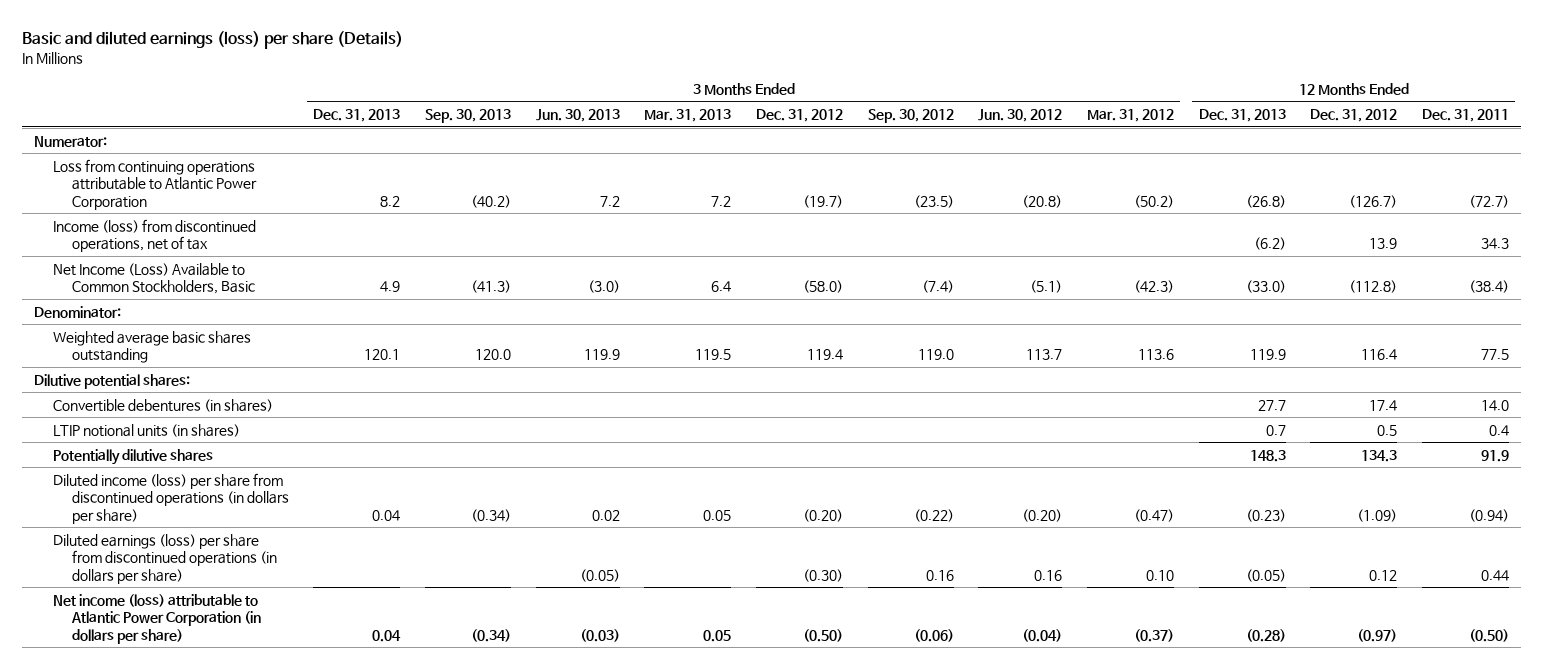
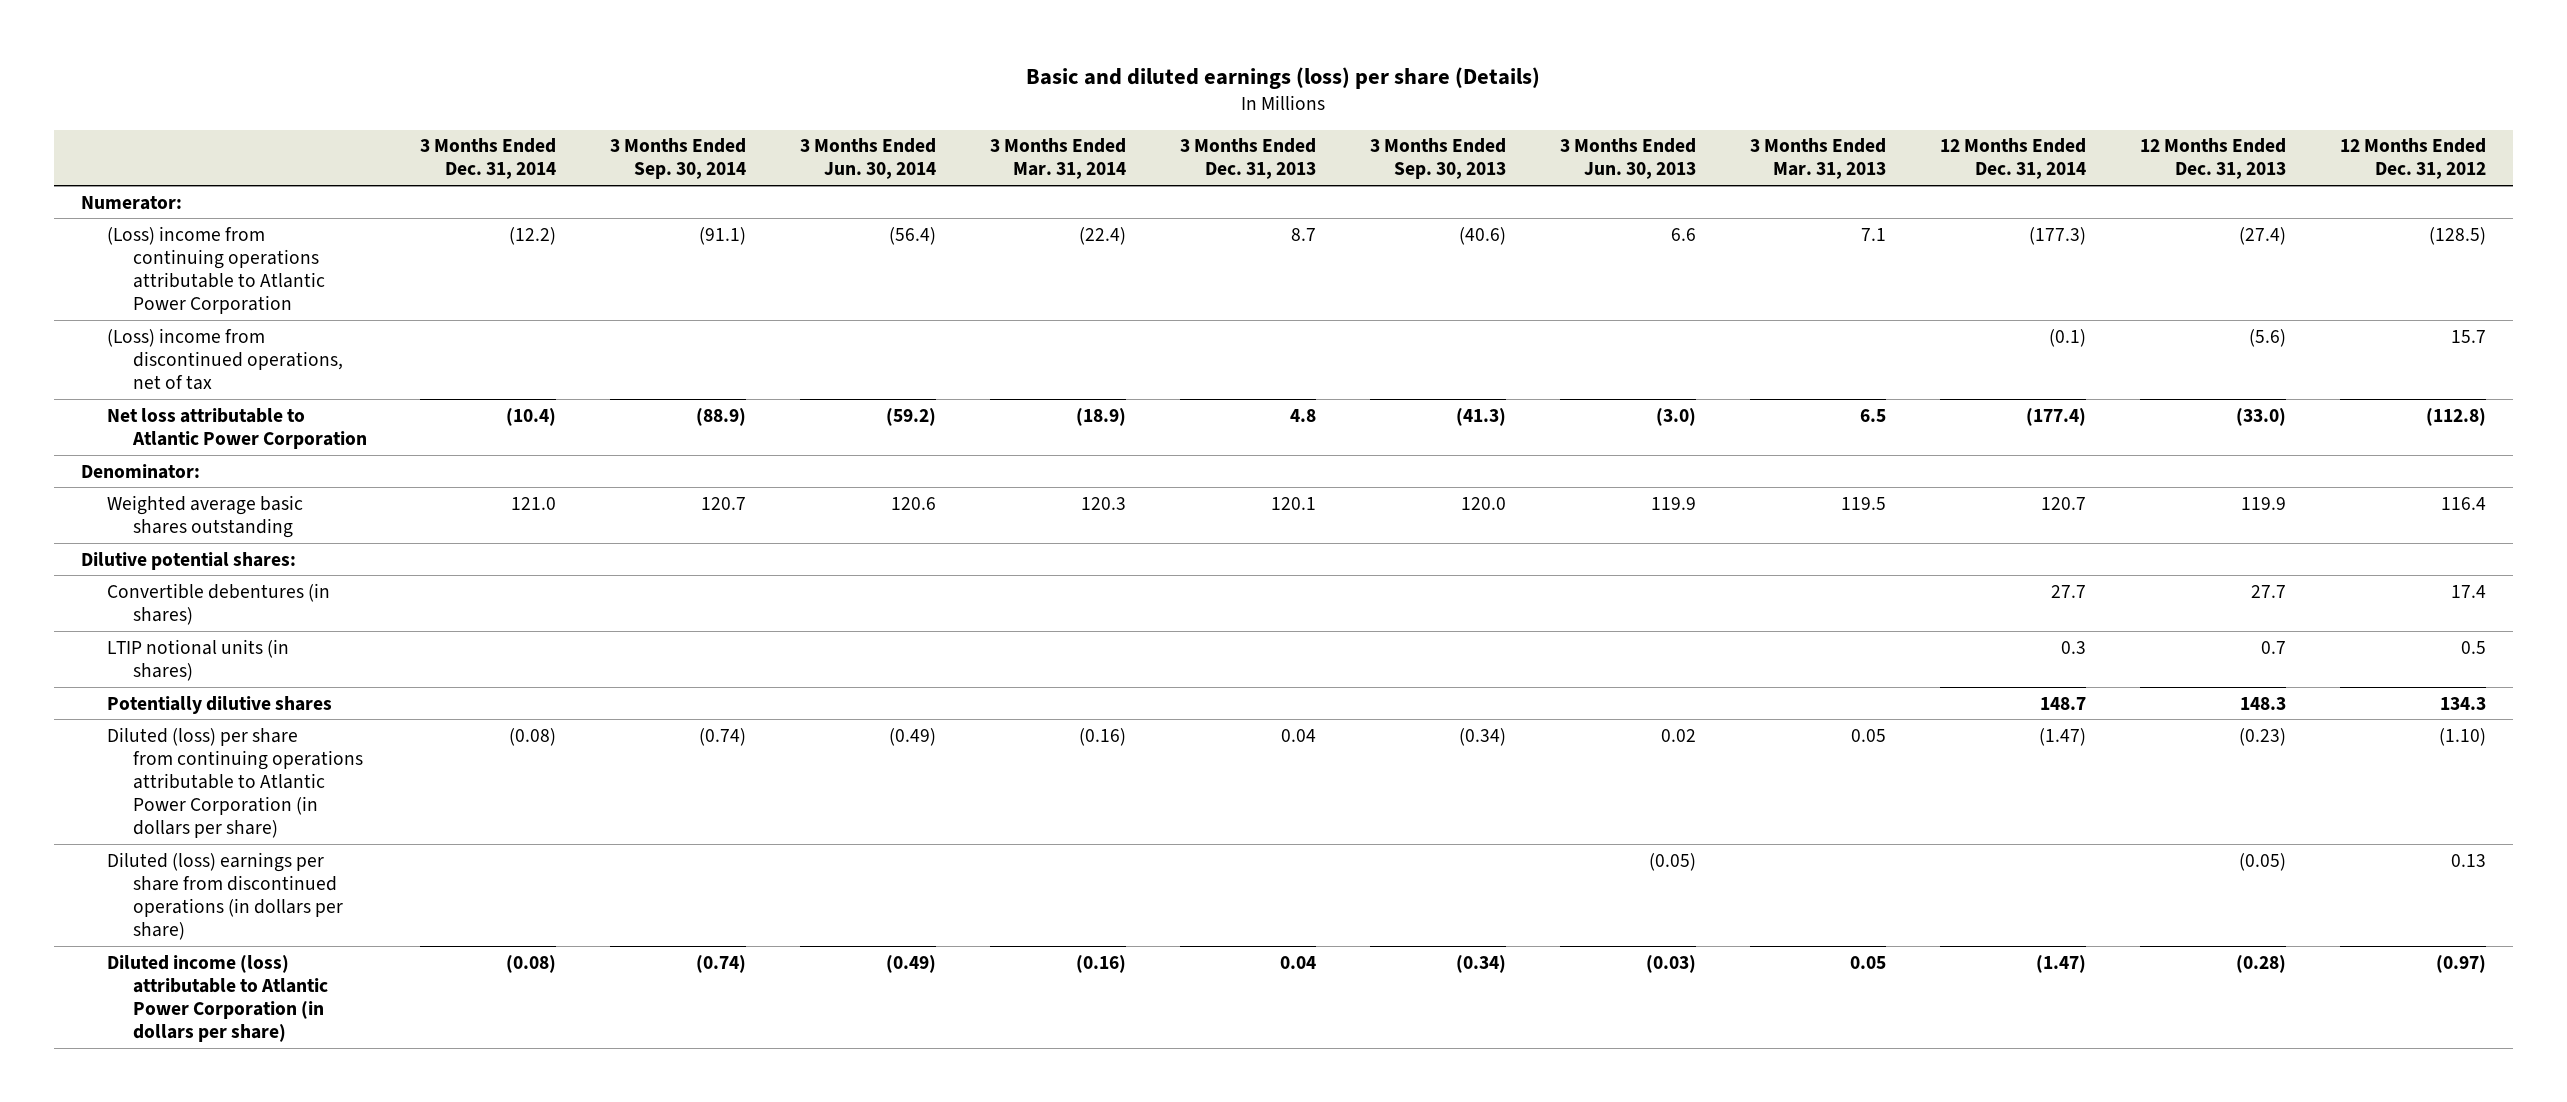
[756,109,844,123] Dec. 31, 2012 -> none
[867,109,954,124] Sep. 30, 2012 -> none
[978,109,1063,123] Jun. 30, 2012 -> none
[1086,109,1174,123] Mar. 31, 2012 -> none
[1421,109,1509,123] Dec. 31, 2011 -> none
none -> [420,138,557,180] 3 Months Ended Dec. 31, 2014
none -> [610,138,747,180] 3 Months Ended Sep. 30, 2014
none -> [800,138,937,180] 3 Months Ended Jun. 30, 2014
none -> [990,138,1127,180] 3 Months Ended Mar. 31, 2014
none -> [1939,138,2086,180] 12 Months Ended Dec. 31, 2014
[52,158,257,210] Loss from continuing operations attributable to Atlantic Power Corporation -> [106,225,325,315] (Loss) income from continuing operations attributable to Atlantic Power Corporation
[380,195,401,207] 8.2 -> [1291,227,1317,241] 8.7
[471,194,512,208] (40.2) -> [1459,226,1507,245] (40.6)
[599,195,620,207] 7.2 -> [1671,227,1697,241] 6.6
[711,195,732,207] 7.2 -> [1861,227,1887,241] 7.1
[1245,194,1286,208] (26.8) -> [2238,226,2286,245] (27.4)
[1349,194,1398,208] (126.7) -> [2428,226,2486,245] (128.5)
[52,218,256,253] Income (loss) from discontinued operations, net of tax -> [106,327,343,391] (Loss) income from discontinued operations, net of tax
[1253,237,1286,251] (6.2) -> [2248,328,2286,347] (5.6)
[1369,238,1398,250] 13.9 -> [2450,329,2486,343] 15.7
[52,262,255,295] Net Income (Loss) Available to Common Stockholders, Basic -> [106,407,367,449] Net loss attributable to Atlantic Power Corporation
[380,281,401,293] 4.9 -> [1290,408,1317,422] 4.8
[711,281,732,293] 6.4 -> [1860,408,1887,422] 6.5
[52,472,289,524] Diluted income (loss) per share from discontinued operations (in dollars per share) -> [106,726,363,839] Diluted (loss) per share from continuing operations attributable to Atlantic Power Corporation (in dollars per share)
[1357,508,1398,522] (1.09) -> [2438,727,2486,746] (1.10)
[52,533,277,584] Diluted earnings (loss) per share from discontinued operations (in dollars per share) -> [106,851,343,941] Diluted (loss) earnings per share from discontinued operations (in dollars per share)
[1369,569,1398,581] 0.12 -> [2450,853,2486,867] 0.13
[52,593,261,644] Net income (loss) attributable to Atlantic Power Corporation (in dollars per share) -> [106,954,328,1043] Diluted income (loss) attributable to Atlantic Power Corporation (in dollars per share)

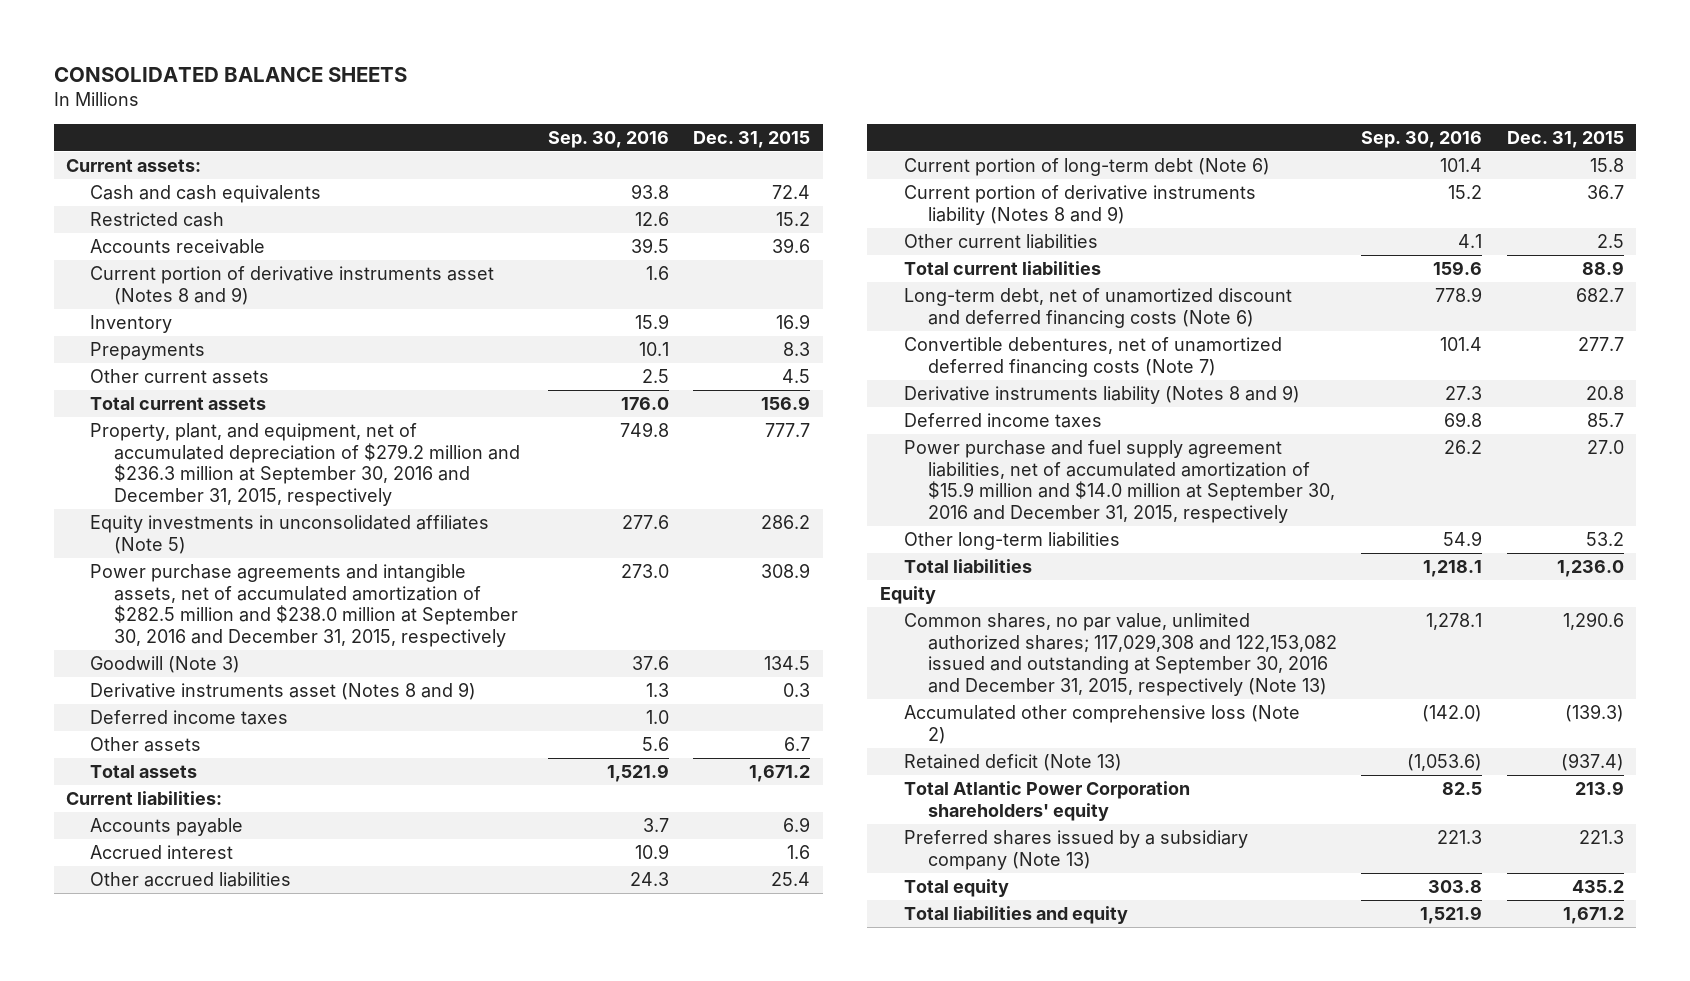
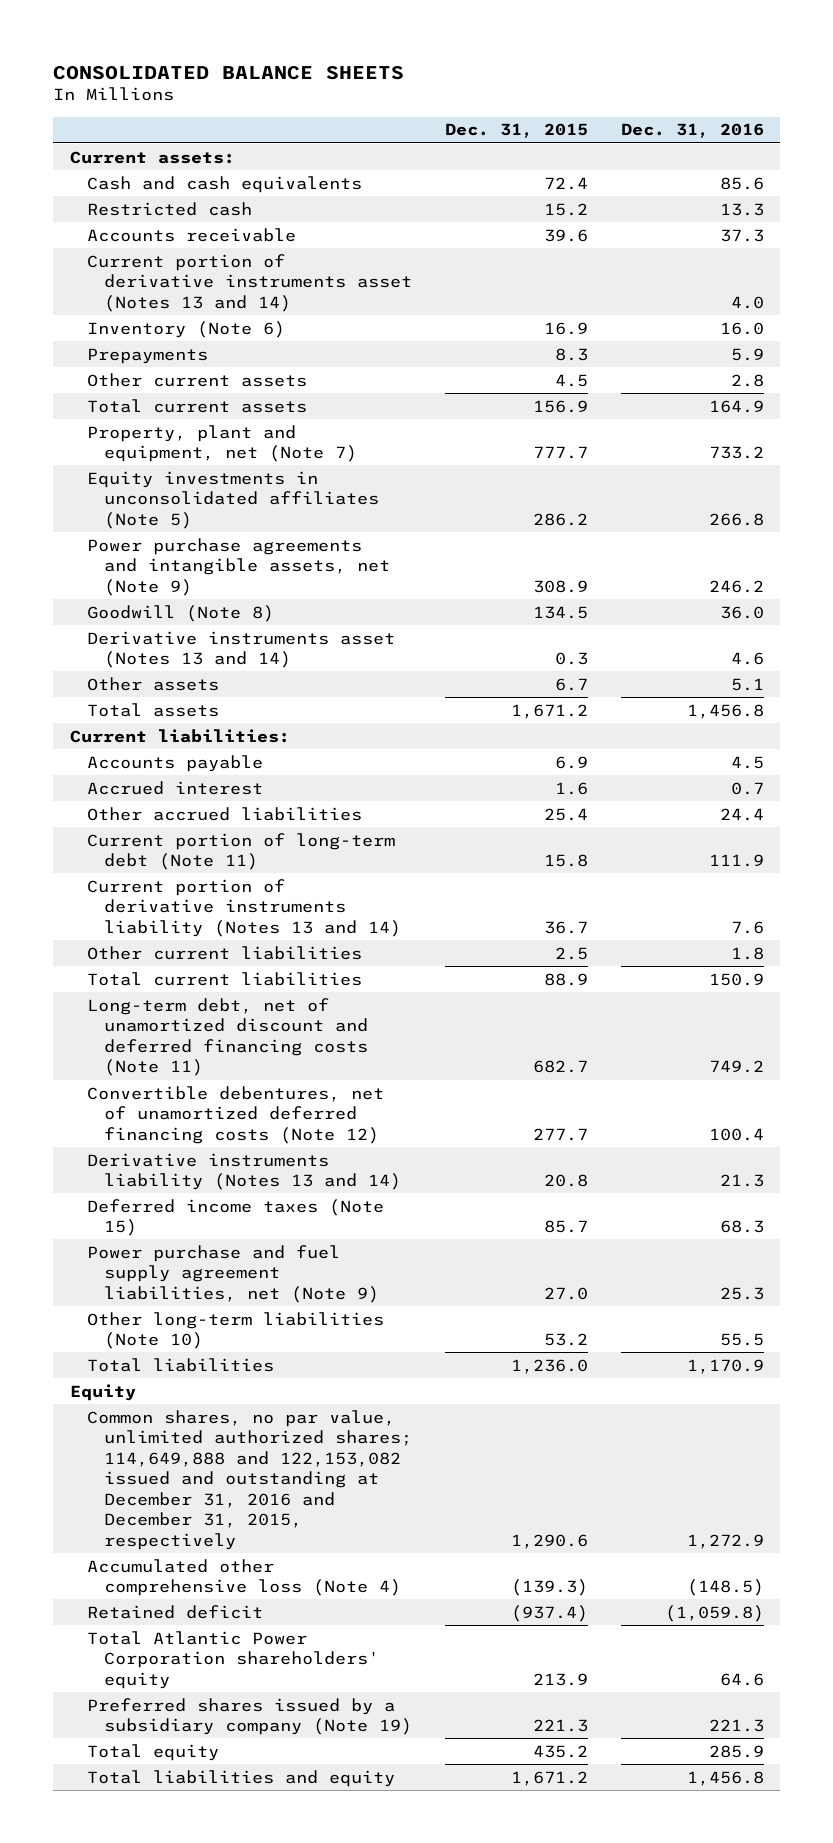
[547,130,669,148] Sep. 30, 2016 -> none
none -> [620,123,764,139] Dec. 31, 2016
[90,266,495,305] Current portion of derivative instruments asset (Notes 8 and 9) -> [86,253,412,312] Current portion of derivative instruments asset (Notes 13 and 14)
[90,315,173,334] Inventory -> [86,320,285,338] Inventory (Note 6)
[90,423,521,506] Property, plant, and equipment, net of accumulated depreciation of $279.2 million and $236.3 million at September 30, 2016 and December 31, 2015, respectively -> [86,424,357,463] Property, plant and equipment, net (Note 7)
[90,710,289,726] Deferred income taxes -> none
[90,564,519,647] Power purchase agreements and intangible assets, net of accumulated amortization of $282.5 million and $238.0 million at September 30, 2016 and December 31, 2015, respectively -> [86,537,390,596] Power purchase agreements and intangible assets, net (Note 9)
[90,656,241,674] Goodwill (Note 3) -> [86,604,274,622] Goodwill (Note 8)
[90,682,477,701] Derivative instruments asset (Notes 8 and 9) -> [86,630,395,669] Derivative instruments asset (Notes 13 and 14)
[903,158,1270,177] Current portion of long-term debt (Note 6) -> [86,832,395,871] Current portion of long-term debt (Note 11)
[903,185,1256,225] Current portion of derivative instruments liability (Notes 8 and 9) -> [86,878,401,937] Current portion of derivative instruments liability (Notes 13 and 14)
[903,288,1292,328] Long-term debt, net of unamortized discount and deferred financing costs (Note 6) -> [86,997,368,1077] Long-term debt, net of unamortized discount and deferred financing costs (Note 11)
[903,337,1282,377] Convertible debentures, net of unamortized deferred financing costs (Note 7) -> [86,1085,384,1144] Convertible debentures, net of unamortized deferred financing costs (Note 12)
[903,385,1300,405] Derivative instruments liability (Notes 8 and 9) -> [86,1152,401,1191] Derivative instruments liability (Notes 13 and 14)
[903,413,1102,429] Deferred income taxes -> [86,1198,384,1237] Deferred income taxes (Note 15)
[903,440,1335,523] Power purchase and fuel supply agreement liabilities, net of accumulated amortization of $15.9 million and $14.0 million at September 30, 2016 and December 31, 2015, respectively -> [86,1244,379,1303] Power purchase and fuel supply agreement liabilities, net (Note 9)
[903,532,1120,551] Other long-term liabilities -> [86,1311,384,1350] Other long-term liabilities (Note 10)
[903,613,1337,696] Common shares, no par value, unlimited authorized shares; 117,029,308 and 122,153,082 issued and outstanding at September 30, 2016 and December 31, 2015, respectively (Note 13) -> [86,1409,412,1551] Common shares, no par value, unlimited authorized shares; 114,649,888 and 122,153,082 issued and outstanding at December 31, 2016 and December 31, 2015, respectively
[903,705,1300,744] Accumulated other comprehensive loss (Note 2) -> [86,1558,401,1597] Accumulated other comprehensive loss (Note 4)
[903,754,1122,772] Retained deficit (Note 13) -> [86,1604,263,1619] Retained deficit
[903,830,1248,870] Preferred shares issued by a subsidiary company (Note 13) -> [86,1697,412,1736] Preferred shares issued by a subsidiary company (Note 19)

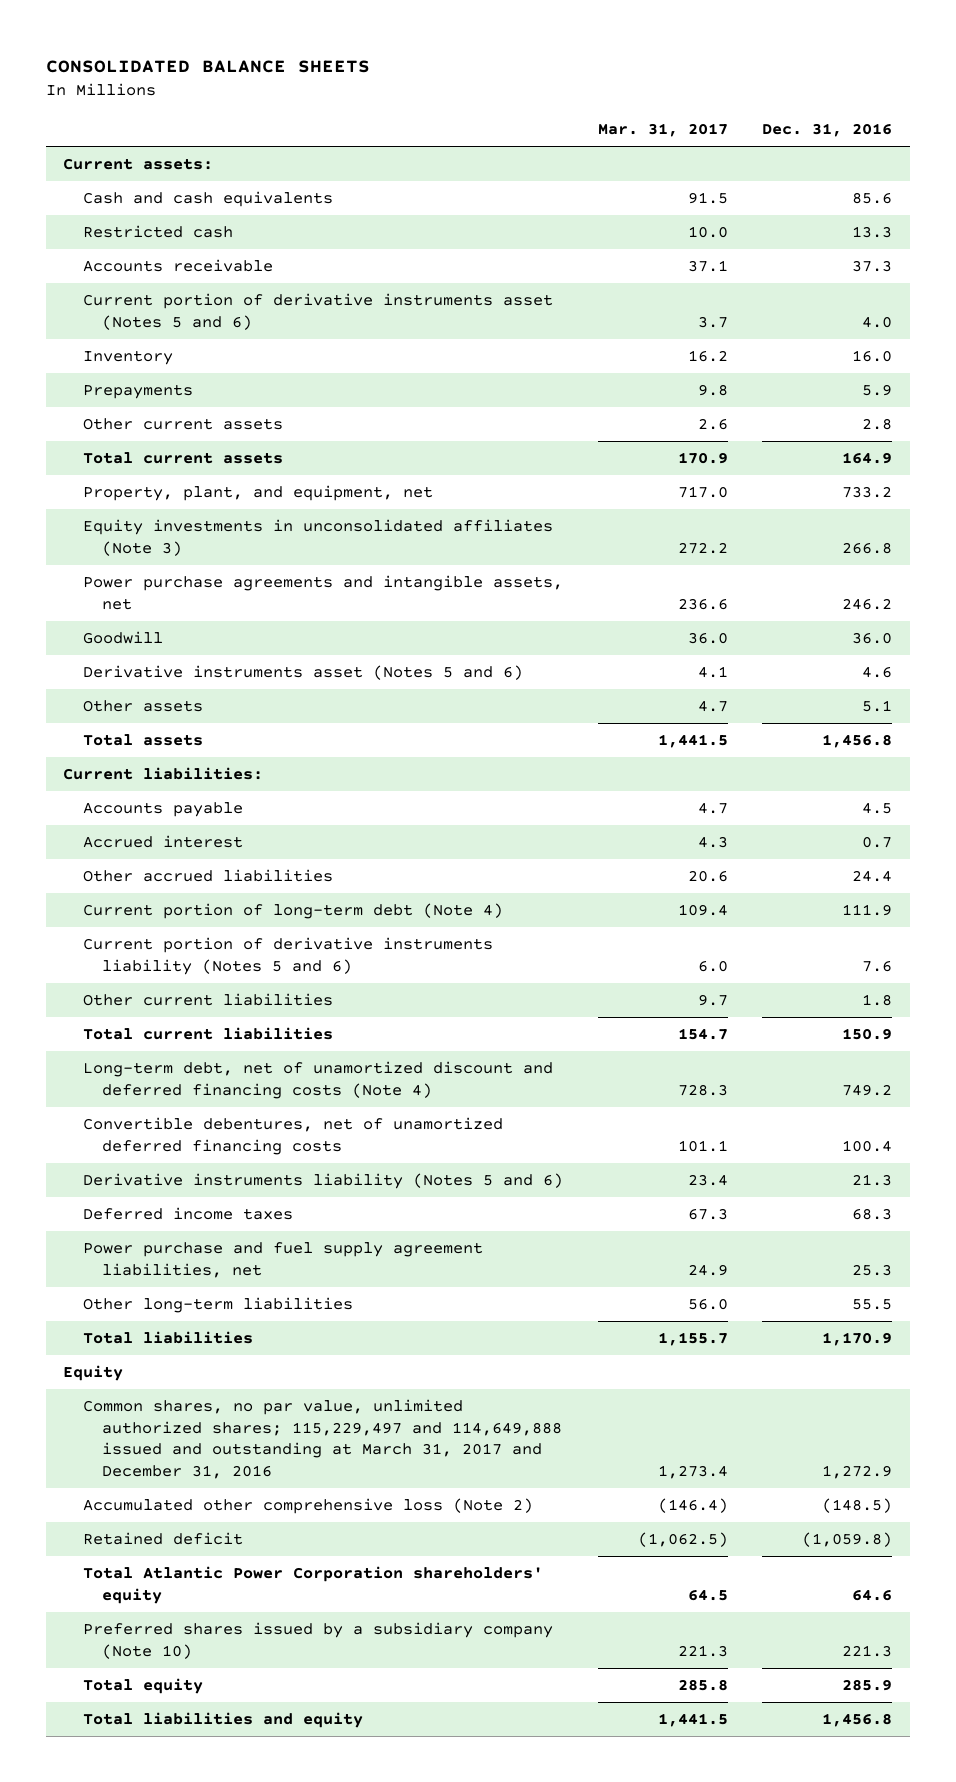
[444,123,588,139] Dec. 31, 2015 -> none
none -> [597,123,728,138] Mar. 31, 2017
[86,253,412,312] Current portion of derivative instruments asset (Notes 13 and 14) -> [82,293,553,330] Current portion of derivative instruments asset (Notes 5 and 6)
[86,320,285,338] Inventory (Note 6) -> [82,350,173,366] Inventory
[86,424,357,463] Property, plant and equipment, net (Note 7) -> [82,485,433,502] Property, plant, and equipment, net
[86,470,379,529] Equity investments in unconsolidated affiliates (Note 5) -> [82,519,553,556] Equity investments in unconsolidated affiliates (Note 3)
[86,537,390,596] Power purchase agreements and intangible assets, net (Note 9) -> [82,575,563,610] Power purchase agreements and intangible assets, net
[86,604,274,622] Goodwill (Note 8) -> [82,631,163,645] Goodwill
[86,630,395,669] Derivative instruments asset (Notes 13 and 14) -> [82,665,523,681] Derivative instruments asset (Notes 5 and 6)
[86,832,395,871] Current portion of long-term debt (Note 11) -> [82,903,503,920] Current portion of long-term debt (Note 4)
[86,878,401,937] Current portion of derivative instruments liability (Notes 13 and 14) -> [82,937,493,975] Current portion of derivative instruments liability (Notes 5 and 6)
[86,997,368,1077] Long-term debt, net of unamortized discount and deferred financing costs (Note 11) -> [82,1061,553,1099] Long-term debt, net of unamortized discount and deferred financing costs (Note 4)
[86,1085,384,1144] Convertible debentures, net of unamortized deferred financing costs (Note 12) -> [82,1117,503,1155] Convertible debentures, net of unamortized deferred financing costs
[86,1152,401,1191] Derivative instruments liability (Notes 13 and 14) -> [82,1173,563,1190] Derivative instruments liability (Notes 5 and 6)
[86,1198,384,1237] Deferred income taxes (Note 15) -> [82,1207,293,1221] Deferred income taxes
[86,1244,379,1303] Power purchase and fuel supply agreement liabilities, net (Note 9) -> [82,1242,483,1278] Power purchase and fuel supply agreement liabilities, net
[86,1311,384,1350] Other long-term liabilities (Note 10) -> [82,1297,353,1314] Other long-term liabilities
[86,1409,412,1551] Common shares, no par value, unlimited authorized shares; 114,649,888 and 122,153,082 issued and outstanding at December 31, 2016 and December 31, 2015, respectively -> [82,1399,563,1479] Common shares, no par value, unlimited authorized shares; 115,229,497 and 114,649,888 issued and outstanding at March 31, 2017 and December 31, 2016
[86,1558,401,1597] Accumulated other comprehensive loss (Note 4) -> [82,1498,533,1515] Accumulated other comprehensive loss (Note 2)
[86,1697,412,1736] Preferred shares issued by a subsidiary company (Note 19) -> [82,1622,553,1659] Preferred shares issued by a subsidiary company (Note 10)

